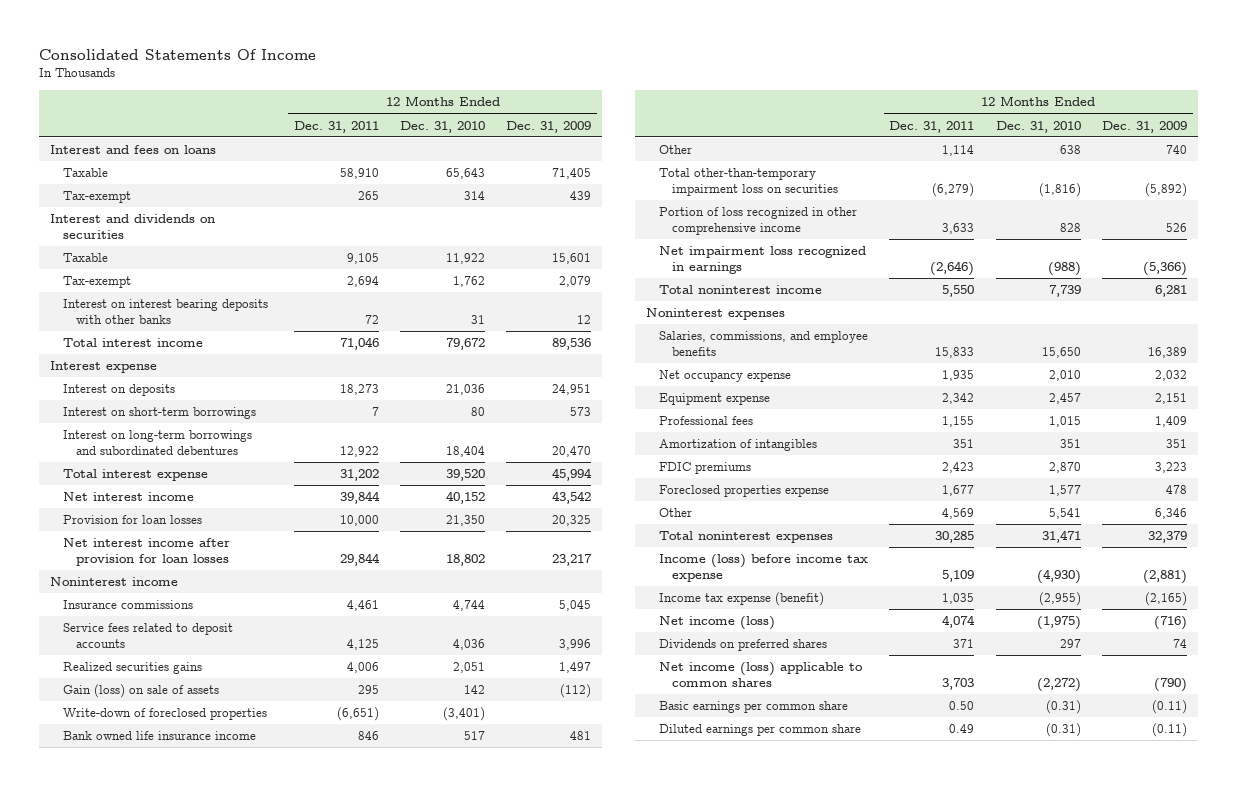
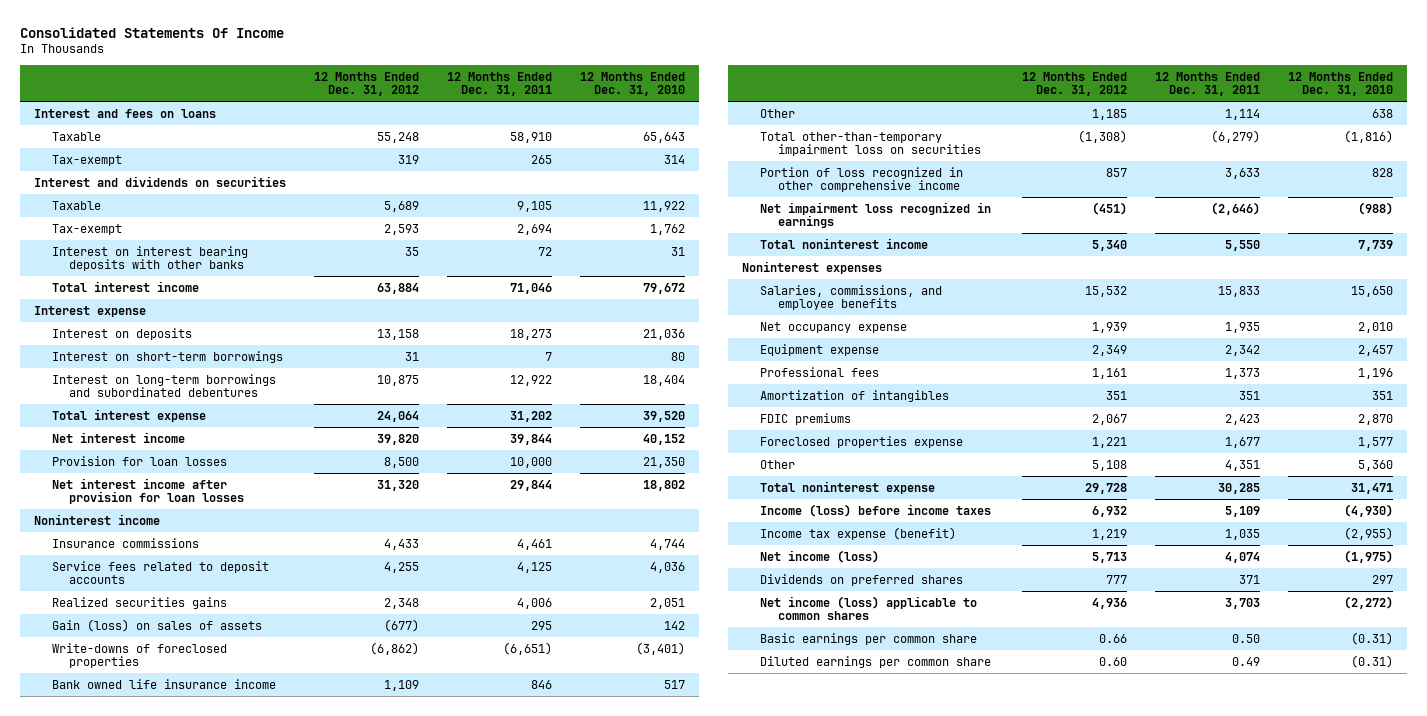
[506,120,592,133] Dec. 31, 2009 -> none
none -> [313,71,419,97] 12 Months Ended Dec. 31, 2012
[63,684,220,699] Gain (loss) on sale of assets -> [51,618,262,632] Gain (loss) on sales of assets
[63,708,268,721] Write-down of foreclosed properties -> [51,642,227,669] Write-downs of foreclosed properties
[942,416,975,428] 1,155 -> [1225,367,1261,379] 1,373
[1048,416,1081,428] 1,015 -> [1358,367,1394,379] 1,196
[942,508,975,520] 4,569 -> [1225,459,1261,471] 4,351
[1048,508,1081,520] 5,541 -> [1358,459,1394,471] 5,360
[658,531,833,544] Total noninterest expenses -> [759,480,935,494] Total noninterest expense
[658,554,868,582] Income (loss) before income tax expense -> [759,503,991,517] Income (loss) before income taxes

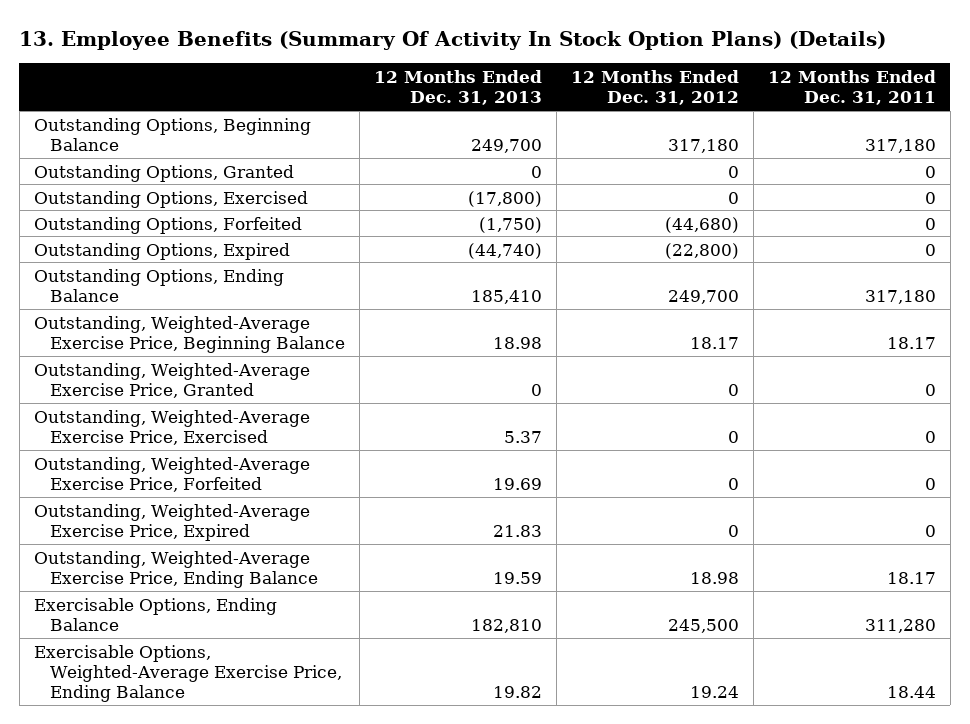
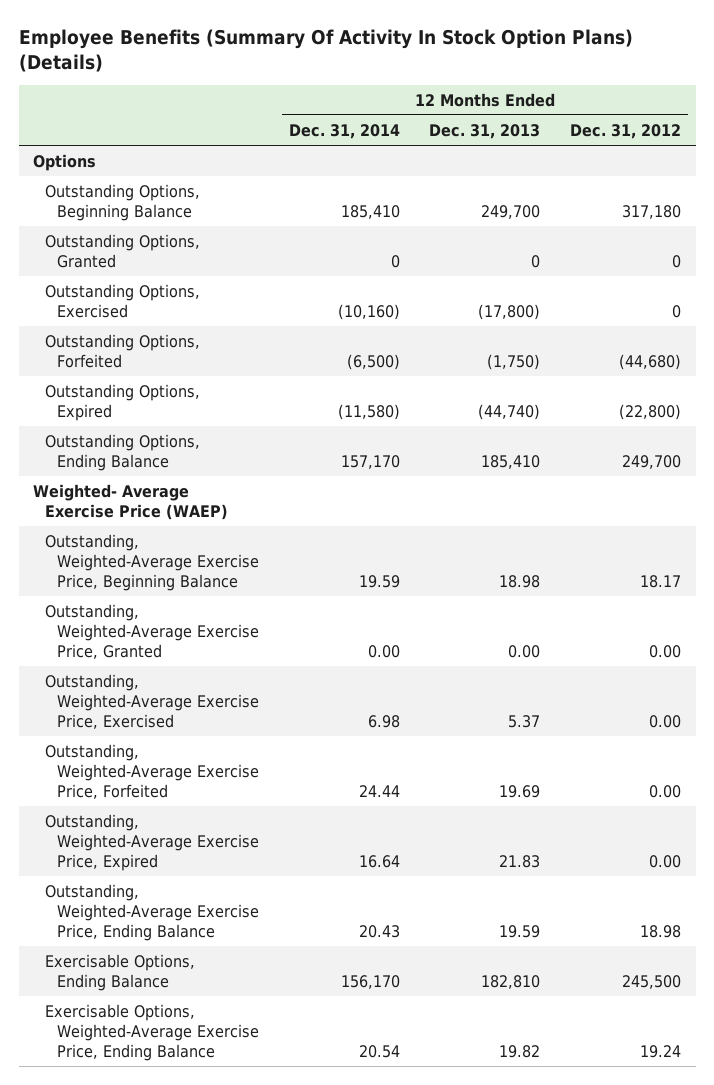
[19,31,887,51] 13. Employee Benefits (Summary Of Activity In Stock Option Plans) (Details) -> [18,28,633,72] Employee Benefits (Summary Of Activity In Stock Option Plans) (Details)
[768,69,937,106] 12 Months Ended Dec. 31, 2011 -> none
none -> [288,123,400,139] Dec. 31, 2014
none -> [33,153,97,171] Options
none -> [33,483,229,520] Weighted- Average Exercise Price (WAEP)
[531,383,543,396] 0 -> [508,644,541,658] 0.00
[728,383,740,396] 0 -> [648,644,681,658] 0.00
[728,430,740,443] 0 -> [648,714,681,728] 0.00
[728,477,740,490] 0 -> [648,784,681,798] 0.00
[728,524,740,537] 0 -> [648,854,681,868] 0.00

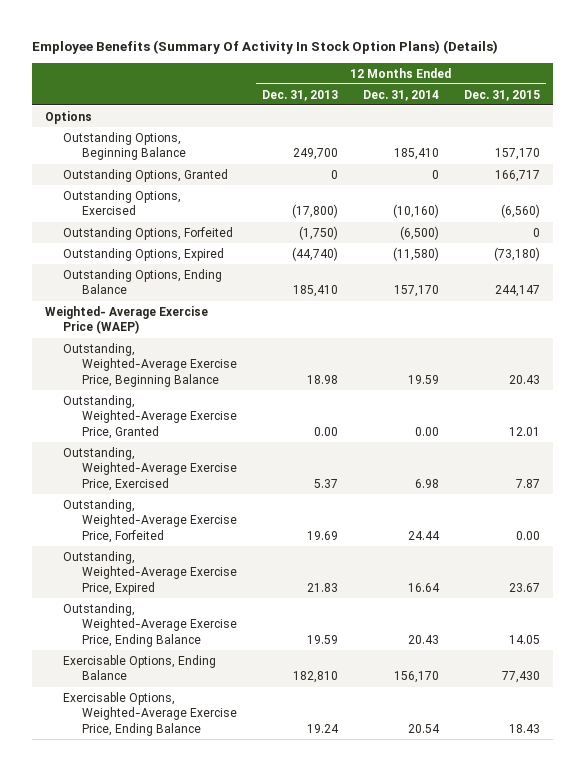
[569,123,681,139] Dec. 31, 2012 -> none
none -> [464,89,541,101] Dec. 31, 2015
[499,1044,541,1058] 19.82 -> [307,723,340,733] 19.24

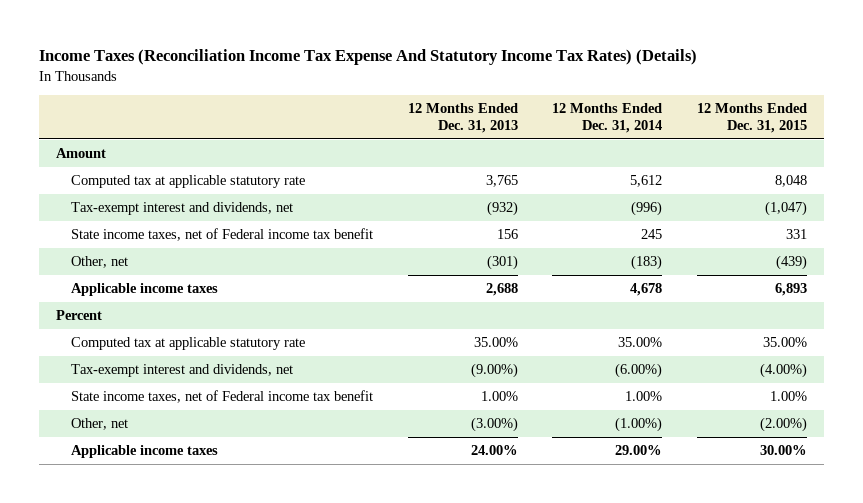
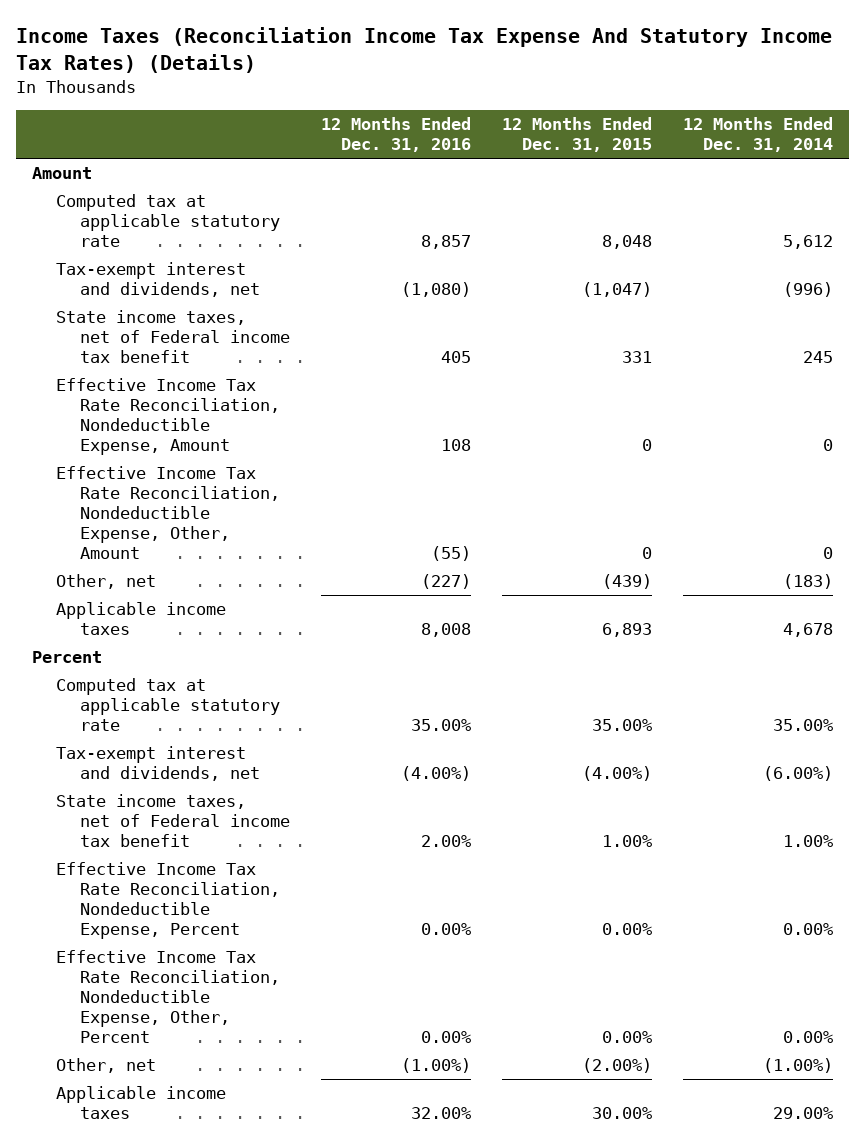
[407,103,518,134] 12 Months Ended Dec. 31, 2013 -> none
none -> [321,117,472,153] 12 Months Ended Dec. 31, 2016
none -> [55,378,280,456] Effective Income Tax Rate Reconciliation, Nondeductible Expense, Amount
none -> [55,466,280,560] Effective Income Tax Rate Reconciliation, Nondeductible Expense, Other, Amount
none -> [55,862,280,940] Effective Income Tax Rate Reconciliation, Nondeductible Expense, Percent
none -> [55,950,280,1044] Effective Income Tax Rate Reconciliation, Nondeductible Expense, Other, Percent

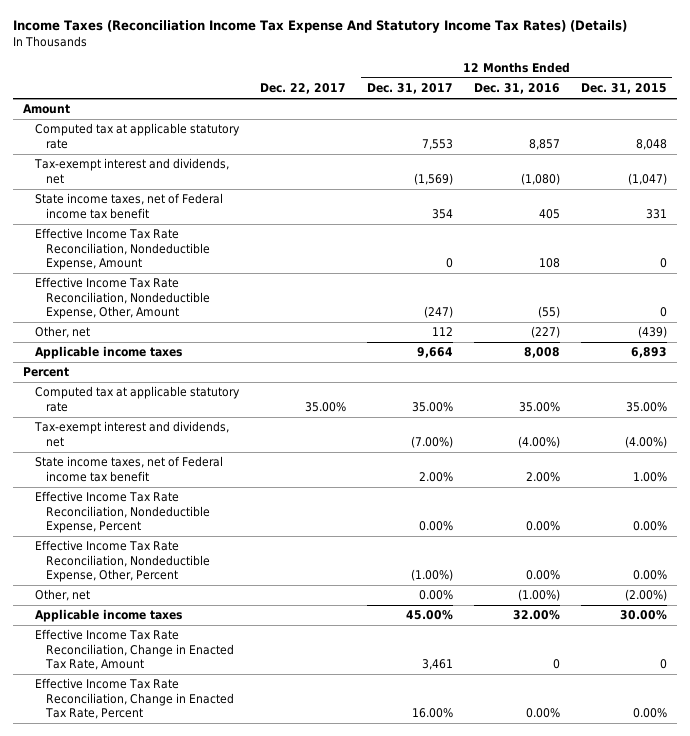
[683,117,834,153] 12 Months Ended Dec. 31, 2014 -> none
none -> [259,83,346,95] Dec. 22, 2017
none -> [366,83,453,95] Dec. 31, 2017
none -> [34,629,235,670] Effective Income Tax Rate Reconciliation, Change in Enacted Tax Rate, Amount
none -> [34,678,235,719] Effective Income Tax Rate Reconciliation, Change in Enacted Tax Rate, Percent

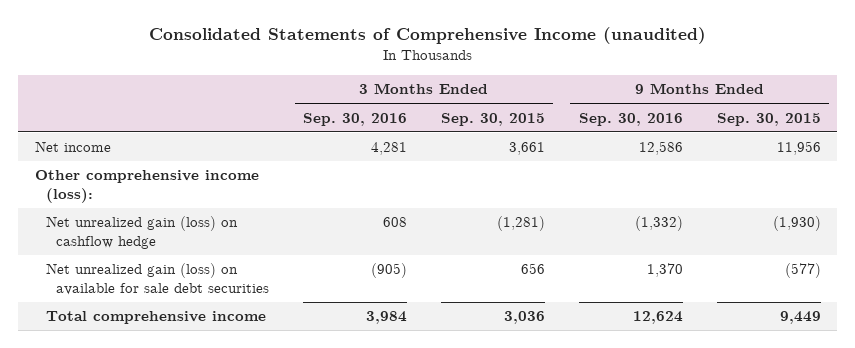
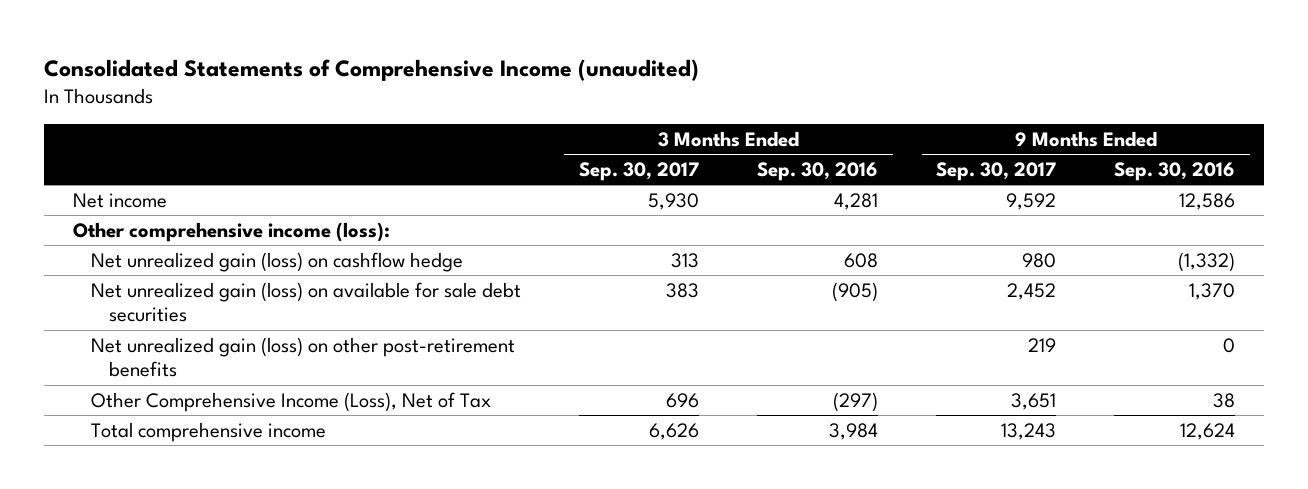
[441,112,546,126] Sep. 30, 2015 -> none
[716,112,821,126] Sep. 30, 2015 -> none
none -> [578,161,699,181] Sep. 30, 2017
none -> [936,161,1057,181] Sep. 30, 2017
none -> [90,336,515,378] Net unrealized gain (loss) on other post-retirement benefits
none -> [90,391,491,412] Other Comprehensive Income (Loss), Net of Tax

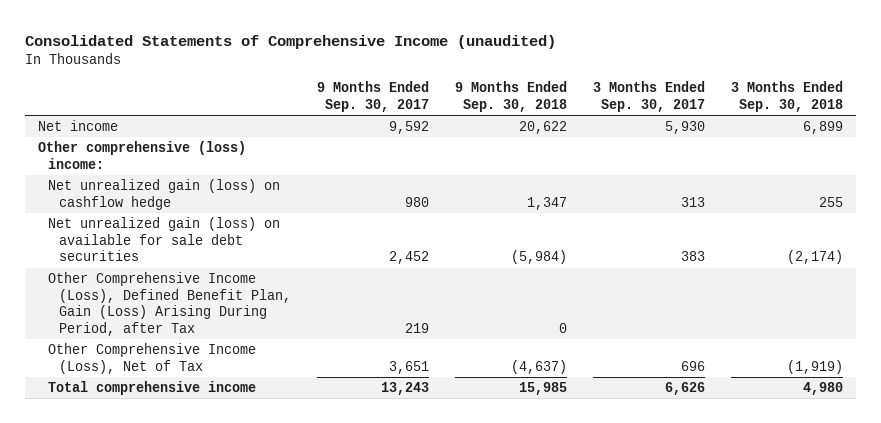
[757,161,879,181] Sep. 30, 2016 -> none
[1114,161,1236,181] Sep. 30, 2016 -> none
none -> [454,81,567,113] 9 Months Ended Sep. 30, 2018
none -> [730,81,843,113] 3 Months Ended Sep. 30, 2018
[72,221,390,242] Other comprehensive income (loss): -> [38,141,247,169] Other comprehensive (loss) income:
[90,336,515,378] Net unrealized gain (loss) on other post-retirement benefits -> [48,272,291,336] Other Comprehensive Income (Loss), Defined Benefit Plan, Gain (Loss) Arising During Period, after Tax

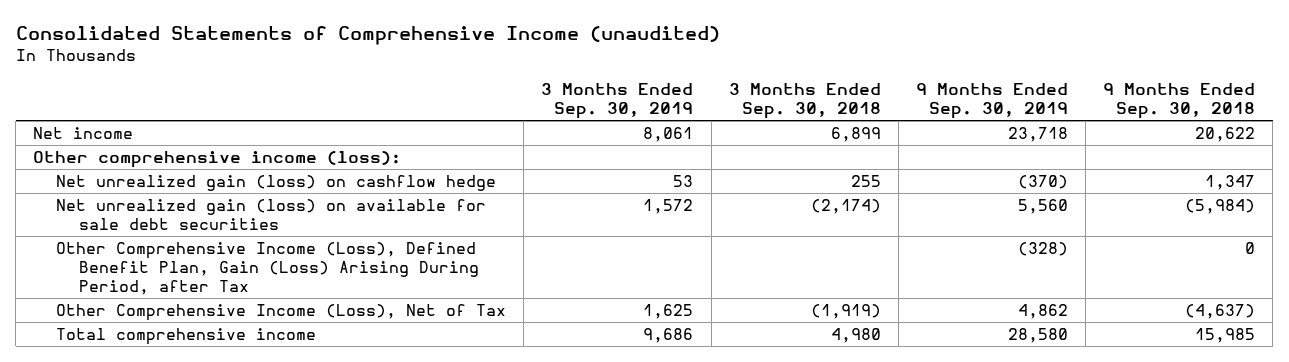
[316,81,429,113] 9 Months Ended Sep. 30, 2017 -> none
[592,81,705,113] 3 Months Ended Sep. 30, 2017 -> none
none -> [541,83,694,120] 3 Months Ended Sep. 30, 2019
none -> [915,83,1068,120] 9 Months Ended Sep. 30, 2019
[38,141,247,169] Other comprehensive (loss) income: -> [33,151,402,169] Other comprehensive income (loss):

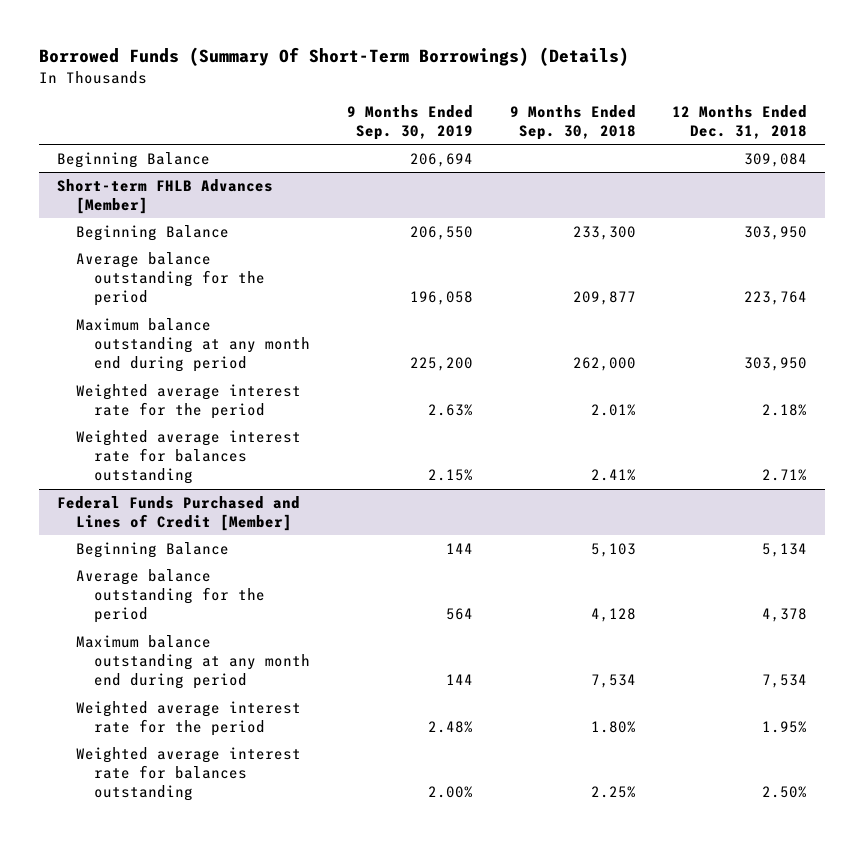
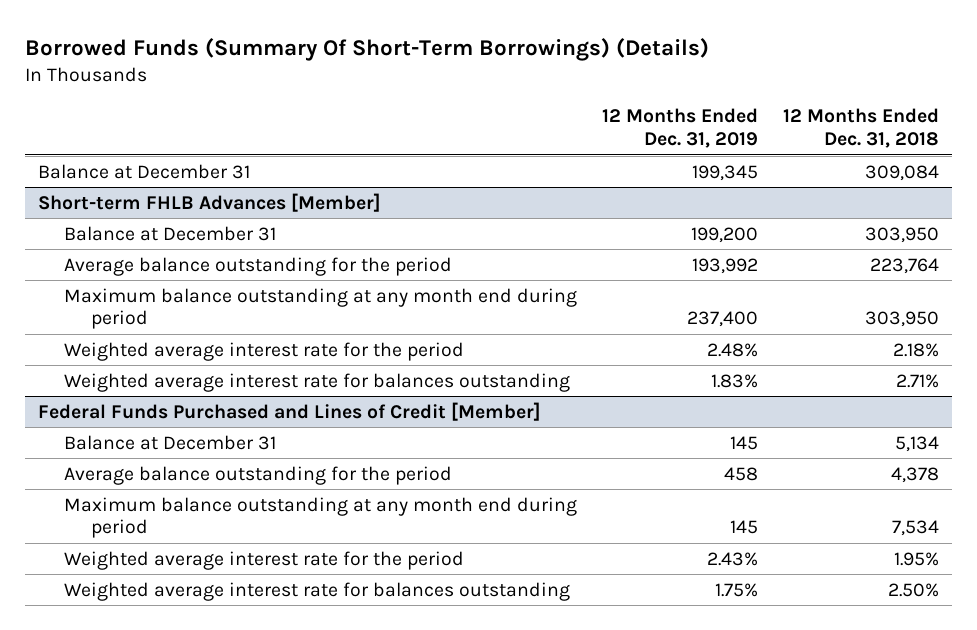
[346,104,473,140] 9 Months Ended Sep. 30, 2019 -> none
[509,104,636,140] 9 Months Ended Sep. 30, 2018 -> none
none -> [602,108,759,149] 12 Months Ended Dec. 31, 2019
[57,151,211,168] Beginning Balance -> [37,163,250,179] Balance at December 31
[75,224,229,241] Beginning Balance -> [64,225,277,241] Balance at December 31
[75,541,229,558] Beginning Balance -> [64,434,277,450] Balance at December 31

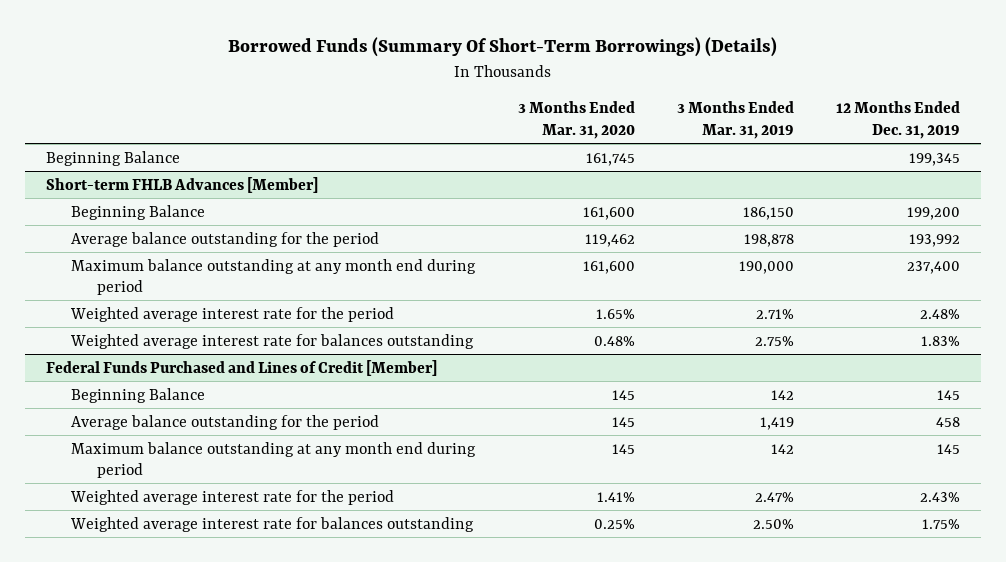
[783,108,940,149] 12 Months Ended Dec. 31, 2018 -> none
none -> [517,101,635,139] 3 Months Ended Mar. 31, 2020
none -> [676,101,794,139] 3 Months Ended Mar. 31, 2019
[37,163,250,179] Balance at December 31 -> [45,150,180,166] Beginning Balance
[64,225,277,241] Balance at December 31 -> [71,204,206,220] Beginning Balance
[64,434,277,450] Balance at December 31 -> [71,387,206,403] Beginning Balance

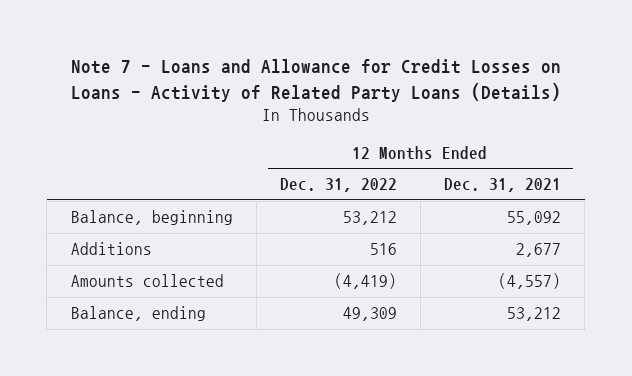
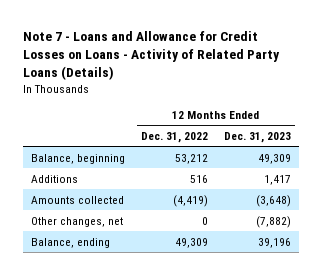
[444,178,562,193] Dec. 31, 2021 -> none
none -> [224,132,292,144] Dec. 31, 2023
none -> [30,216,123,227] Other changes, net

